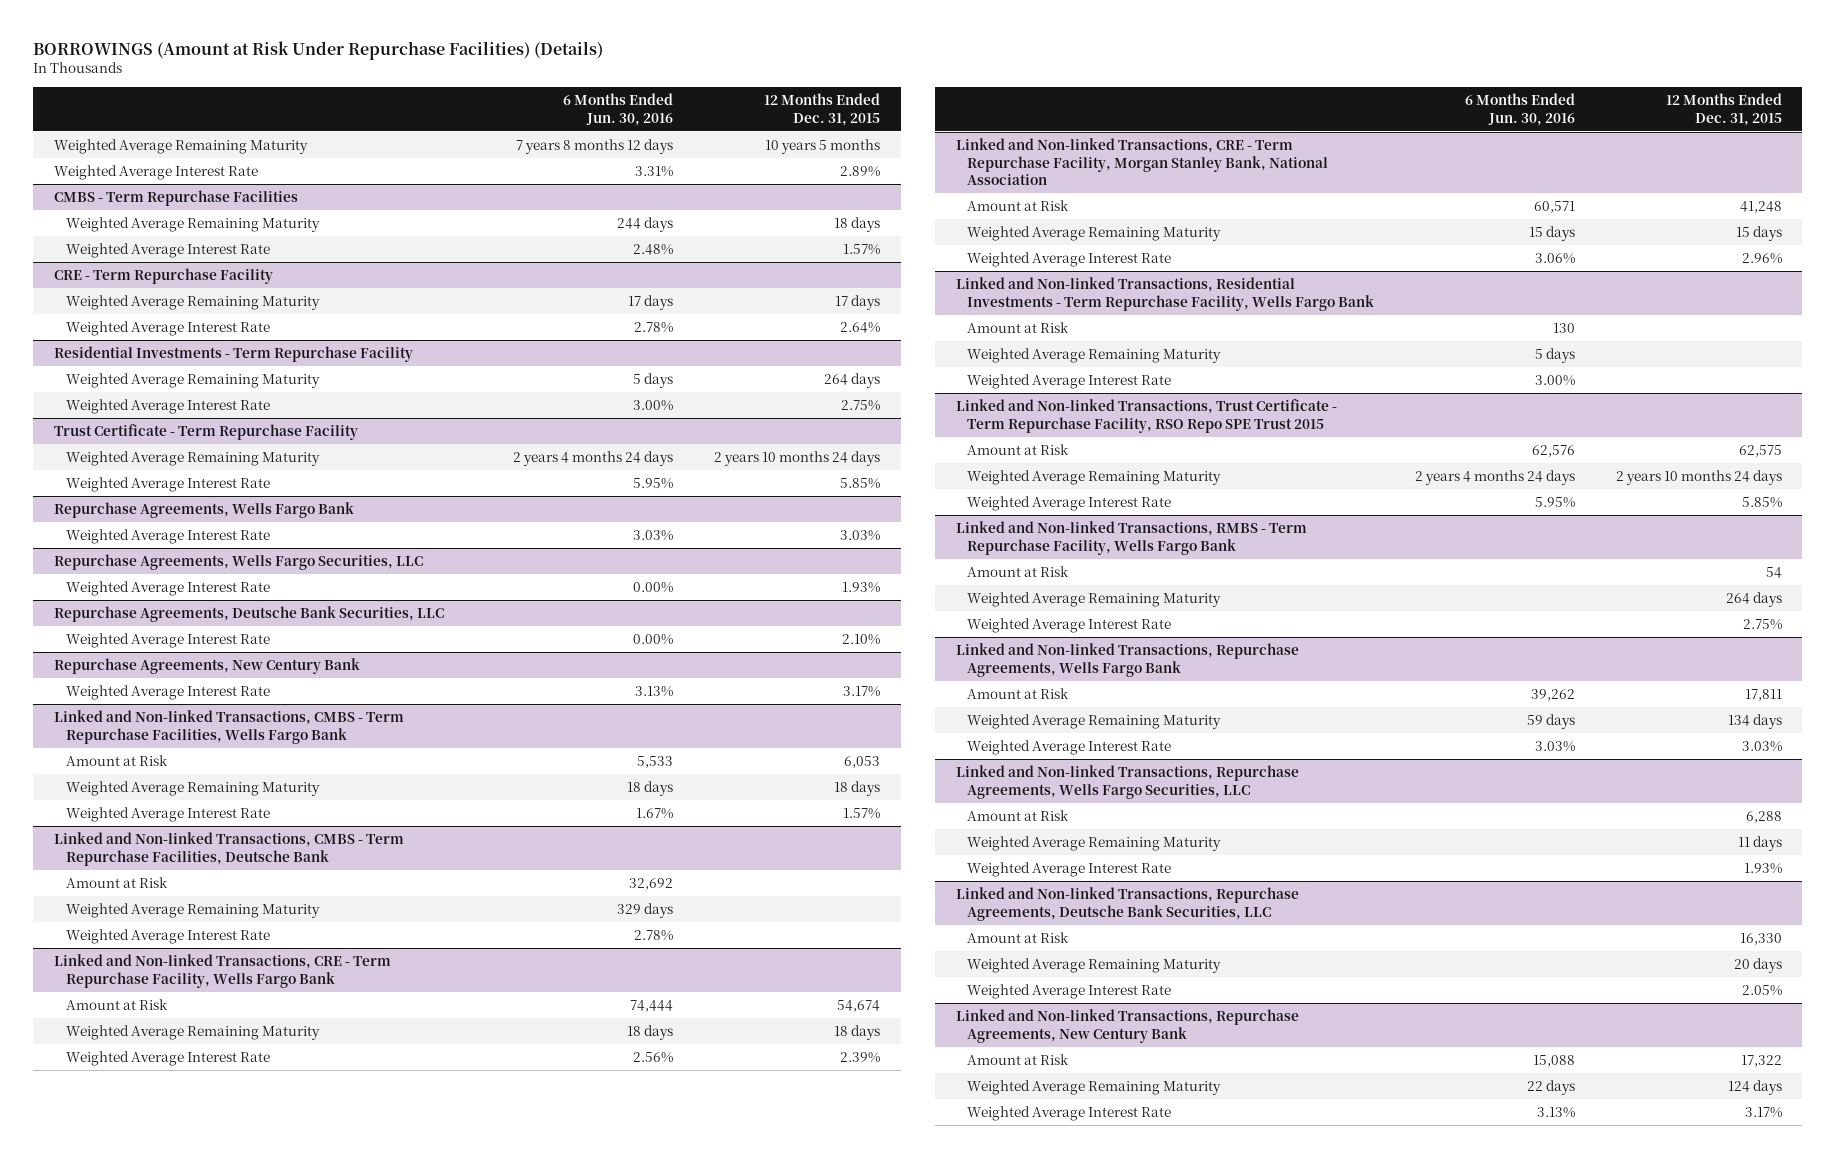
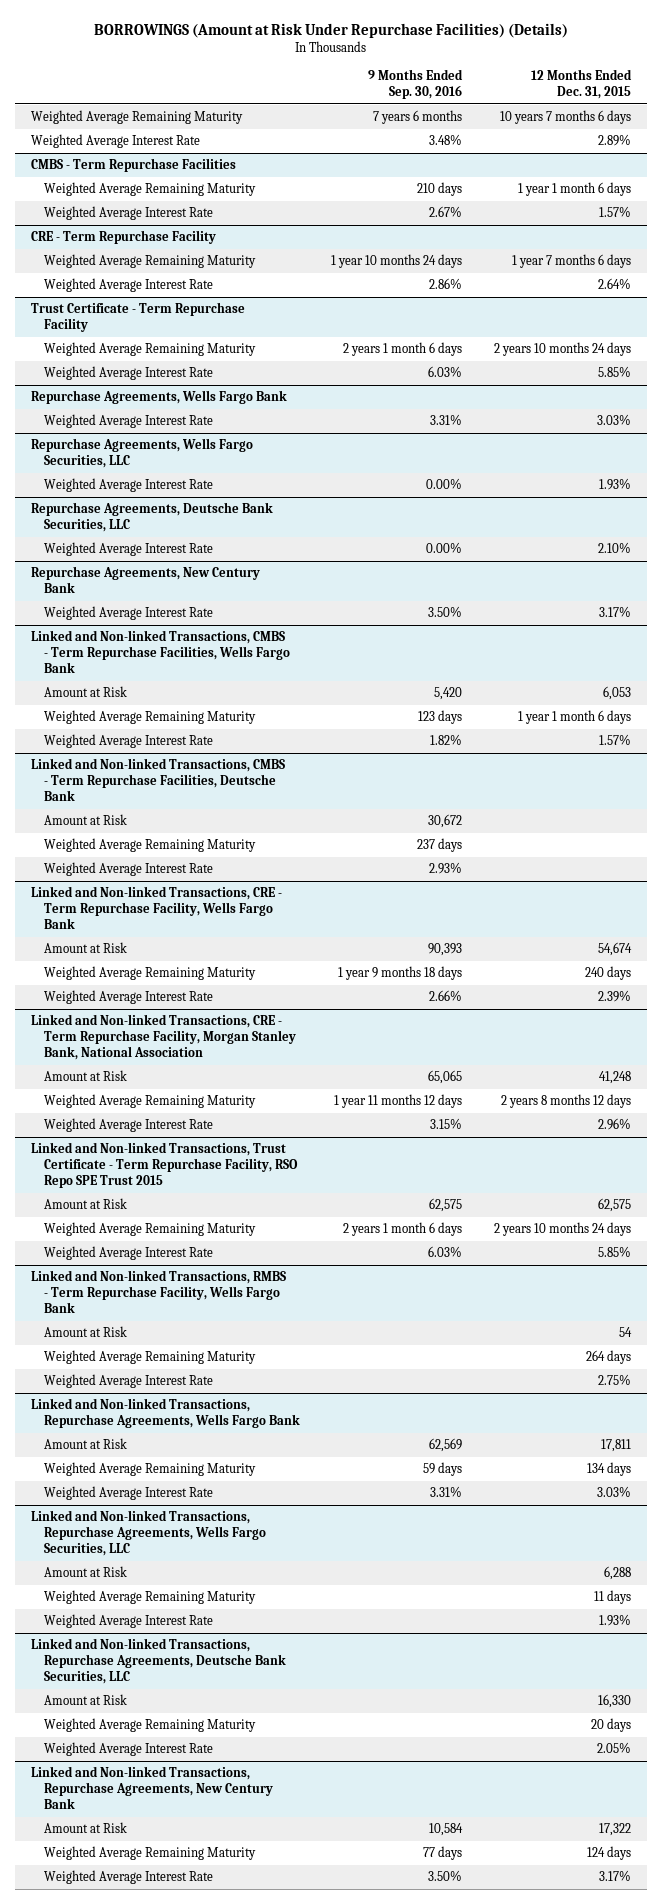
[563,92,674,126] 6 Months Ended Jun. 30, 2016 -> none
none -> [368,68,464,100] 9 Months Ended Sep. 30, 2016
[765,139,881,155] 10 years 5 months -> [500,110,632,125] 10 years 7 months 6 days
[834,217,881,233] 18 days -> [518,182,632,197] 1 year 1 month 6 days
[835,295,881,311] 17 days -> [512,254,632,269] 1 year 7 months 6 days
[53,346,413,363] Residential Investments - Term Repurchase Facility -> none
[65,373,320,389] Weighted Average Remaining Maturity -> none
[65,399,270,415] Weighted Average Interest Rate -> none
[834,781,881,797] 18 days -> [518,710,632,725] 1 year 1 month 6 days
[834,1025,881,1041] 18 days -> [585,966,632,981] 240 days
[1736,226,1783,242] 15 days -> [501,1094,632,1109] 2 years 8 months 12 days
[955,277,1375,311] Linked and Non-linked Transactions, Residential Investments - Term Repurchase Facility, Wells Fargo Bank -> none
[967,322,1070,334] Amount at Risk -> none
[967,348,1222,364] Weighted Average Remaining Maturity -> none
[967,374,1172,390] Weighted Average Interest Rate -> none

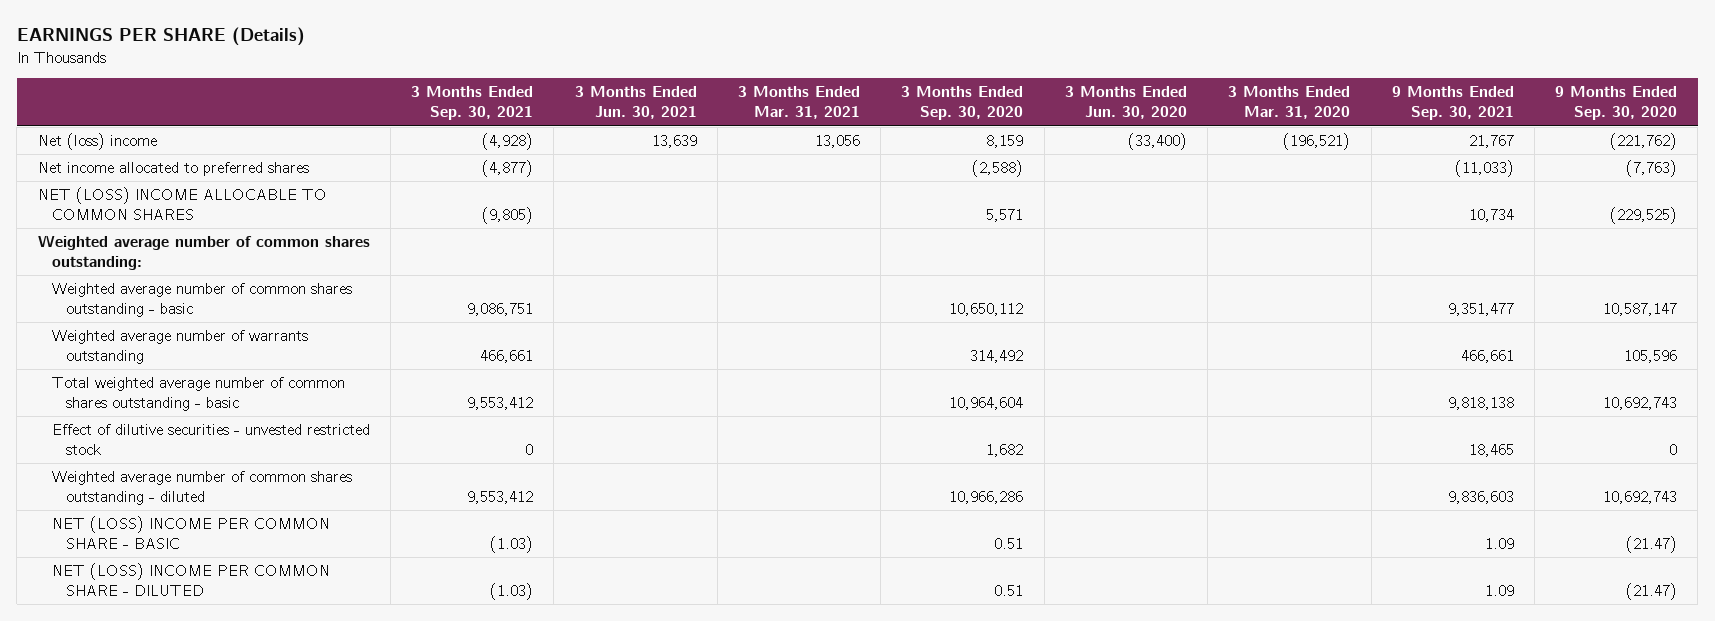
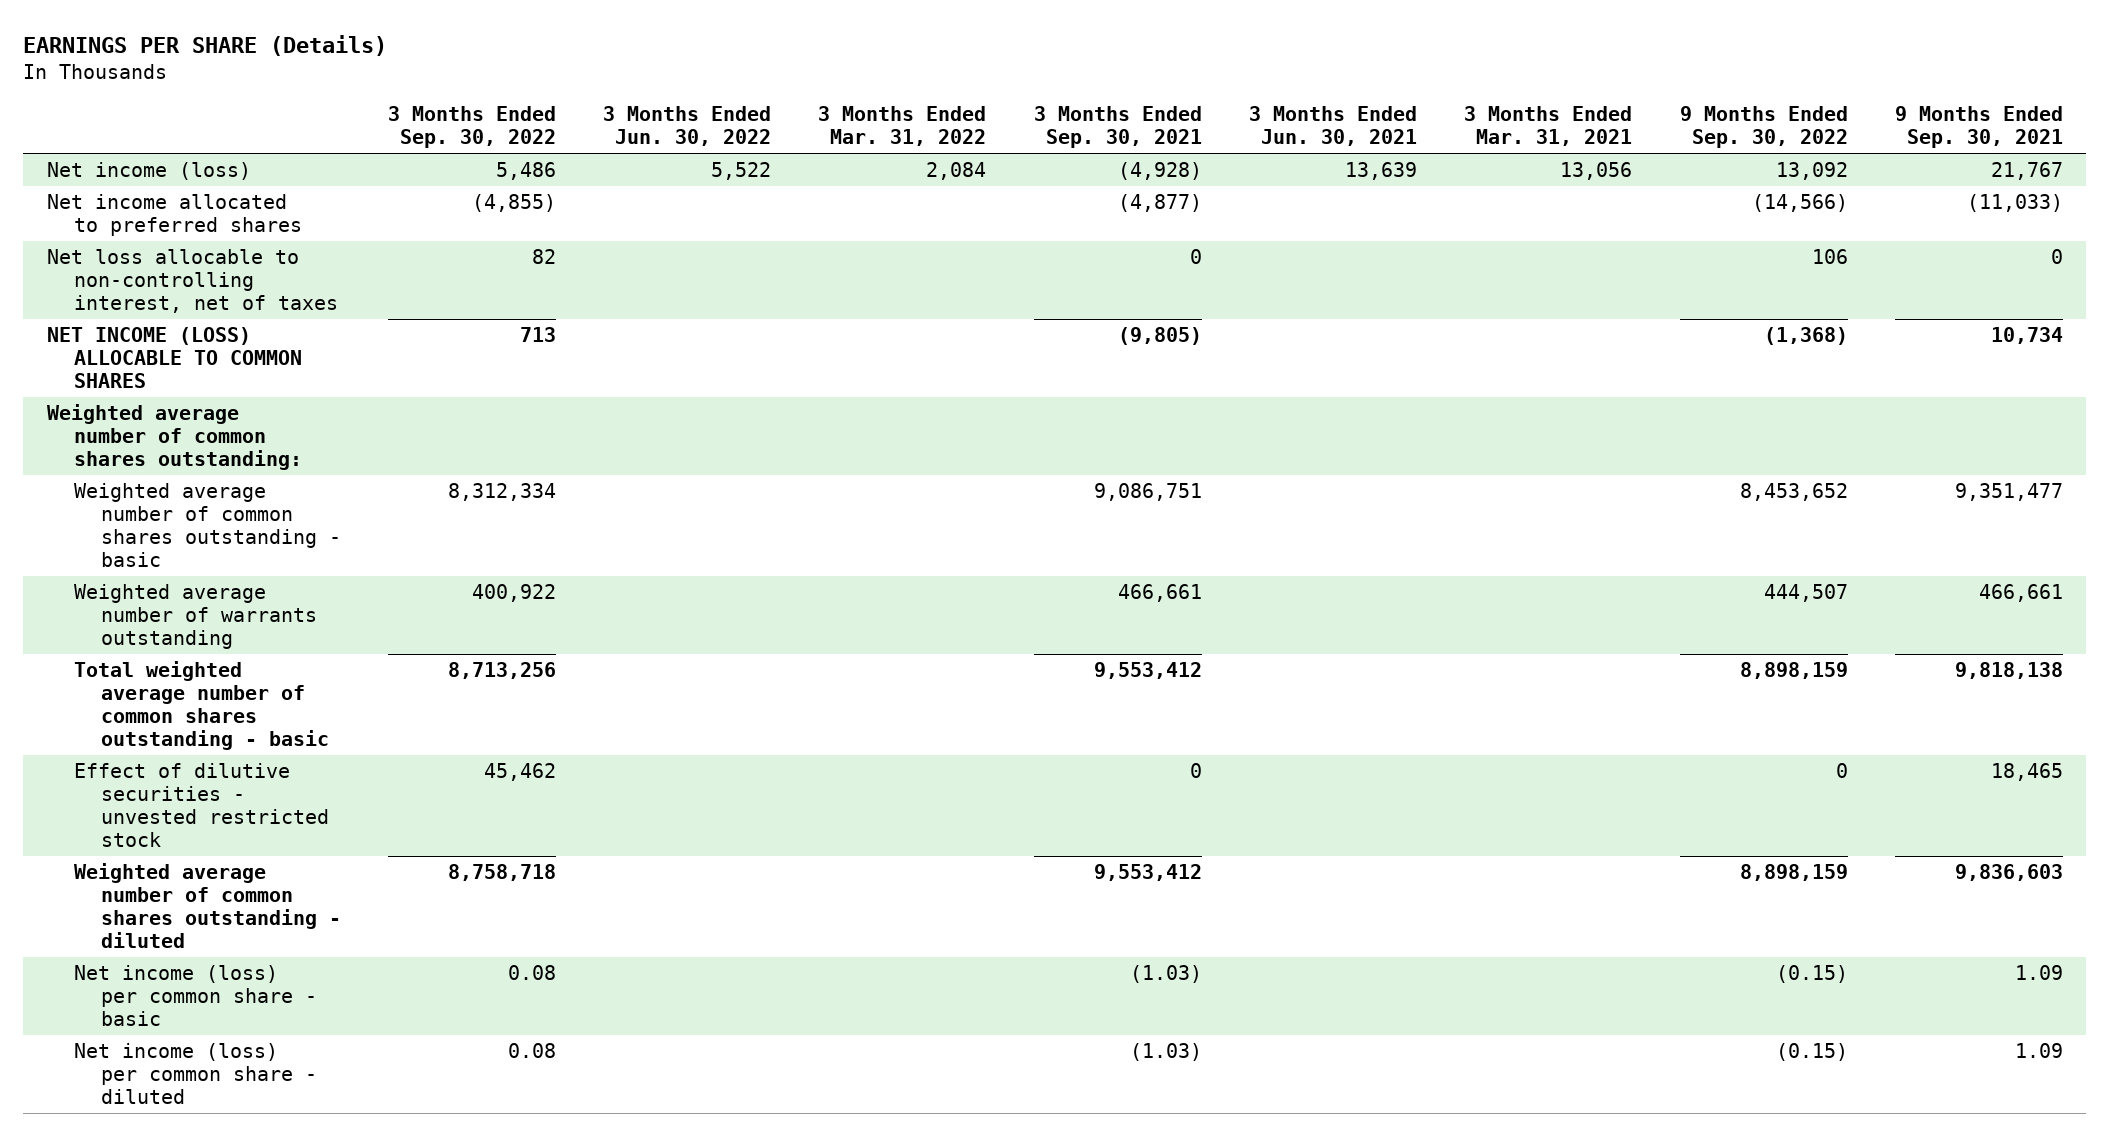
[901,86,1024,121] 3 Months Ended Sep. 30, 2020 -> none
[1064,86,1187,120] 3 Months Ended Jun. 30, 2020 -> none
[1228,86,1351,120] 3 Months Ended Mar. 31, 2020 -> none
[1555,86,1678,121] 9 Months Ended Sep. 30, 2020 -> none
none -> [387,106,556,149] 3 Months Ended Sep. 30, 2022
none -> [603,106,772,147] 3 Months Ended Jun. 30, 2022
none -> [818,106,987,147] 3 Months Ended Mar. 31, 2022
none -> [1679,106,1848,149] 9 Months Ended Sep. 30, 2022
[37,132,157,150] Net (loss) income -> [46,161,251,180] Net income (loss)
none -> [46,248,338,314] Net loss allocable to non-controlling interest, net of taxes
[37,186,327,221] NET (LOSS) INCOME ALLOCABLE TO COMMON SHARES -> [46,326,302,389] NET INCOME (LOSS) ALLOCABLE TO COMMON SHARES
[51,515,330,550] NET (LOSS) INCOME PER COMMON SHARE - BASIC -> [73,964,317,1027] Net income (loss) per common share - basic
[51,562,330,597] NET (LOSS) INCOME PER COMMON SHARE - DILUTED -> [73,1042,317,1105] Net income (loss) per common share - diluted

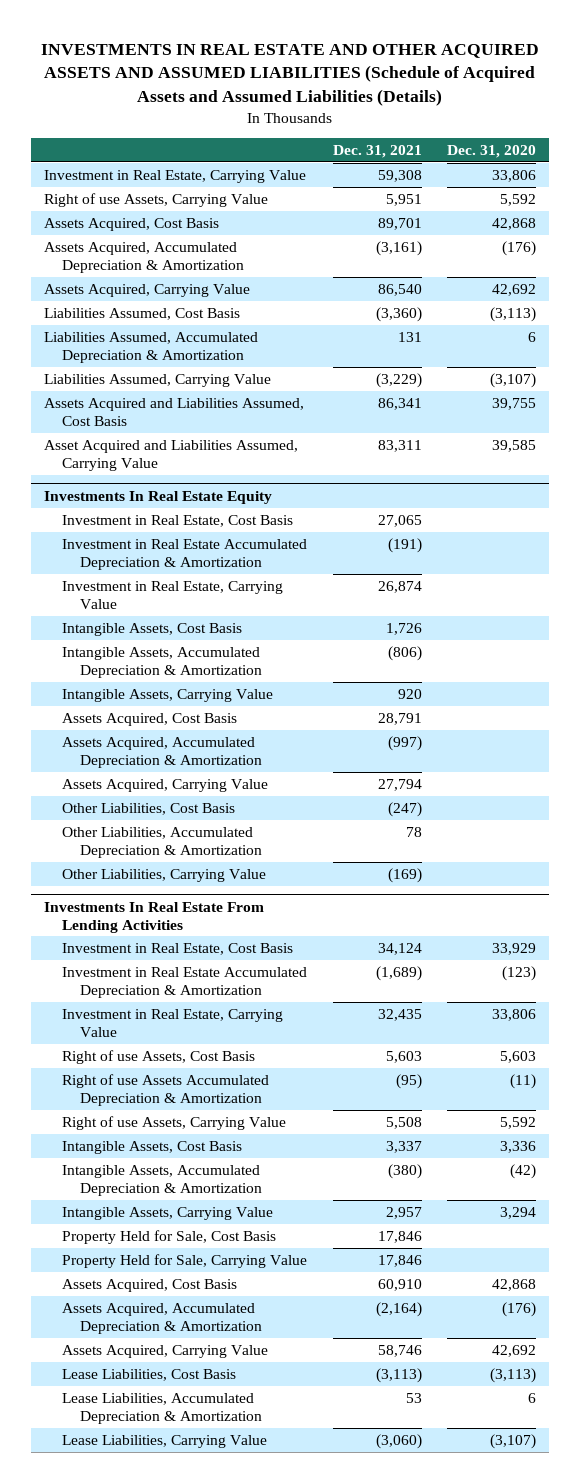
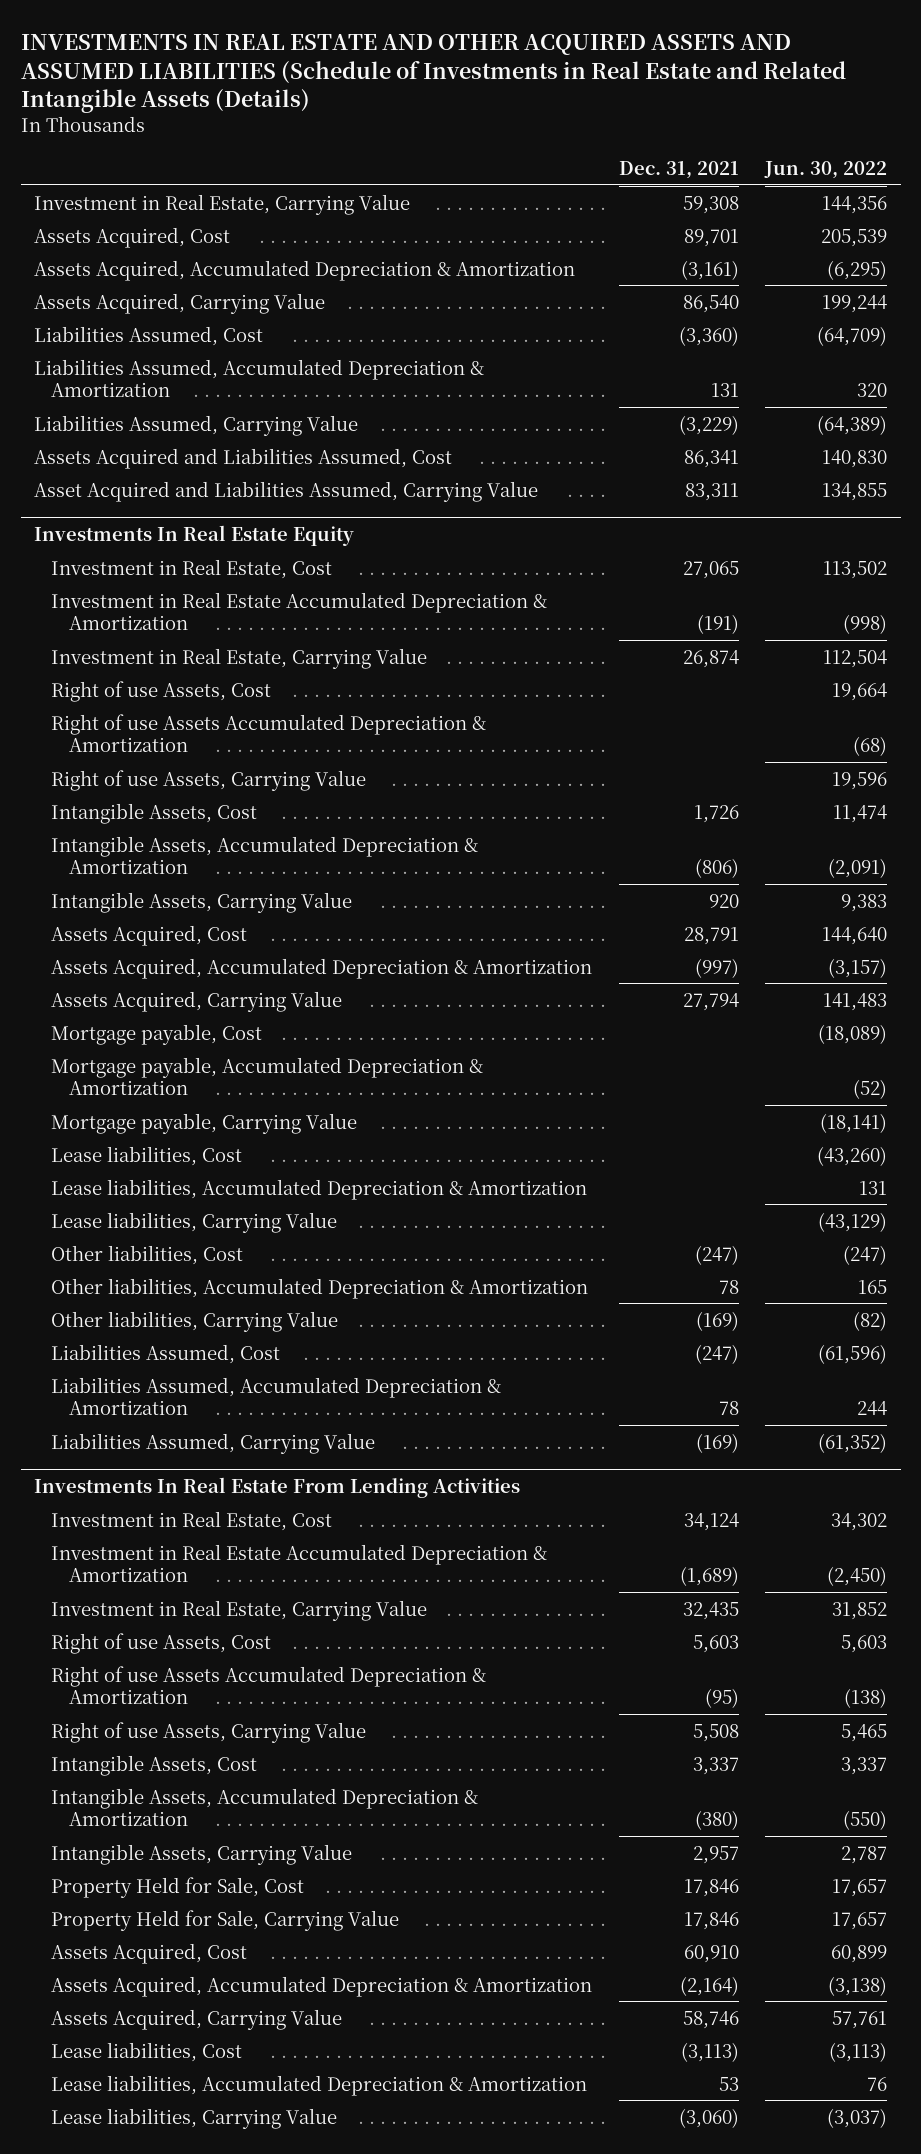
[41,43,540,107] INVESTMENTS IN REAL ESTATE AND OTHER ACQUIRED ASSETS AND ASSUMED LIABILITIES (Schedule of Acquired Assets and Assumed Liabilities (Details) -> [20,33,846,114] INVESTMENTS IN REAL ESTATE AND OTHER ACQUIRED ASSETS AND ASSUMED LIABILITIES (Schedule of Investments in Real Estate and Related Intangible Assets (Details)
[447,144,537,158] Dec. 31, 2020 -> none
none -> [764,160,888,179] Jun. 30, 2022
[43,192,268,207] Right of use Assets, Carrying Value -> none
[43,217,219,231] Assets Acquired, Cost Basis -> [34,226,231,248] Assets Acquired, Cost
[43,307,240,320] Liabilities Assumed, Cost Basis -> [34,325,264,346] Liabilities Assumed, Cost
[43,397,304,426] Assets Acquired and Liabilities Assumed, Cost Basis -> [34,447,453,469] Assets Acquired and Liabilities Assumed, Cost
[61,514,293,527] Investment in Real Estate, Cost Basis -> [51,558,333,579] Investment in Real Estate, Cost
none -> [51,680,272,702] Right of use Assets, Cost
none -> [51,713,487,752] Right of use Assets Accumulated Depreciation & Amortization
none -> [51,769,367,791] Right of use Assets, Carrying Value
[61,622,242,636] Intangible Assets, Cost Basis -> [51,802,258,824] Intangible Assets, Cost
[61,712,237,726] Assets Acquired, Cost Basis -> [51,924,248,946] Assets Acquired, Cost
none -> [51,1023,263,1045] Mortgage payable, Cost
none -> [51,1056,484,1095] Mortgage payable, Accumulated Depreciation & Amortization
none -> [51,1112,358,1134] Mortgage payable, Carrying Value
none -> [51,1145,243,1166] Lease liabilities, Cost
none -> [51,1178,588,1200] Lease liabilities, Accumulated Depreciation & Amortization
none -> [51,1211,338,1233] Lease liabilities, Carrying Value
[61,802,235,815] Other Liabilities, Cost Basis -> [51,1244,244,1265] Other liabilities, Cost
[61,826,262,858] Other Liabilities, Accumulated Depreciation & Amortization -> [51,1277,589,1299] Other liabilities, Accumulated Depreciation & Amortization
[61,868,266,882] Other Liabilities, Carrying Value -> [51,1310,339,1332] Other liabilities, Carrying Value
none -> [51,1343,281,1364] Liabilities Assumed, Cost
none -> [51,1376,502,1415] Liabilities Assumed, Accumulated Depreciation & Amortization
none -> [51,1432,376,1454] Liabilities Assumed, Carrying Value
[61,942,293,955] Investment in Real Estate, Cost Basis -> [51,1510,333,1531] Investment in Real Estate, Cost
[61,1049,255,1064] Right of use Assets, Cost Basis -> [51,1632,272,1654] Right of use Assets, Cost
[61,1140,242,1154] Intangible Assets, Cost Basis -> [51,1754,258,1776] Intangible Assets, Cost
[61,1229,276,1244] Property Held for Sale, Cost Basis -> [51,1876,305,1898] Property Held for Sale, Cost
[61,1278,237,1292] Assets Acquired, Cost Basis -> [51,1942,248,1964] Assets Acquired, Cost
[61,1368,236,1381] Lease Liabilities, Cost Basis -> [51,2041,243,2062] Lease liabilities, Cost
[61,1392,262,1424] Lease Liabilities, Accumulated Depreciation & Amortization -> [51,2074,588,2096] Lease liabilities, Accumulated Depreciation & Amortization
[61,1434,267,1448] Lease Liabilities, Carrying Value -> [51,2107,338,2129] Lease liabilities, Carrying Value

